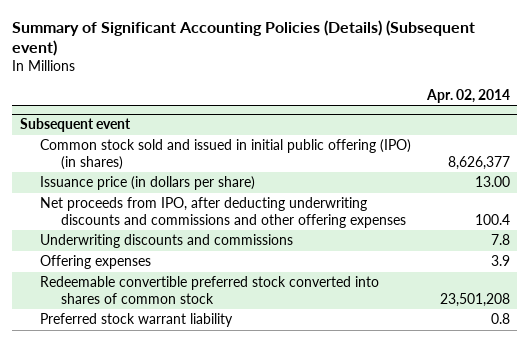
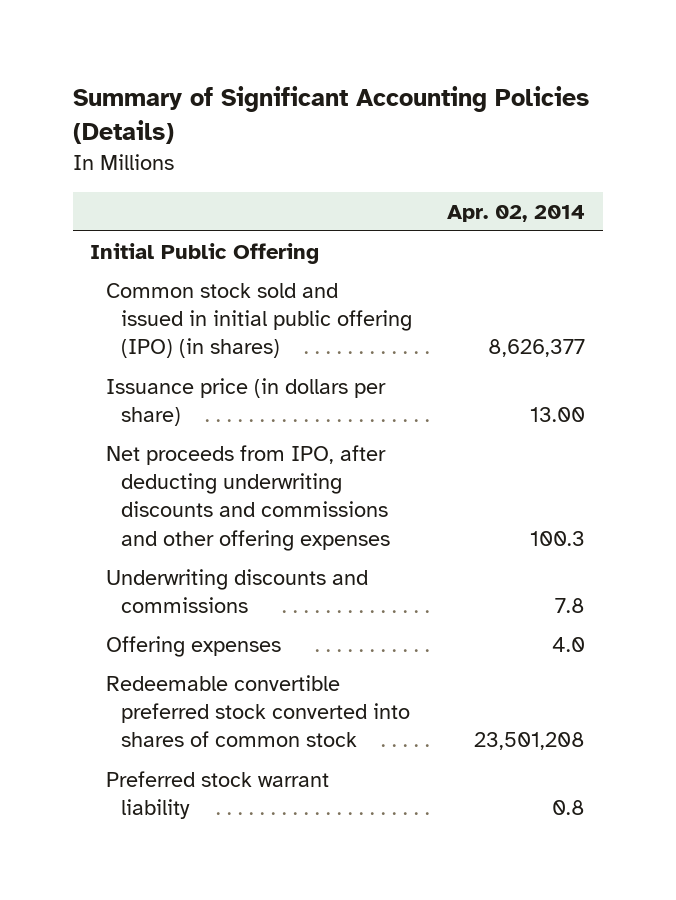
[11,19,475,57] Summary of Significant Accounting Policies (Details) (Subsequent event) -> [72,86,589,145] Summary of Significant Accounting Policies (Details)
[19,118,131,133] Subsequent event -> none
none -> [90,242,320,264] Initial Public Offering
[474,213,510,225] 100.4 -> [530,530,586,546] 100.3
[490,255,510,267] 3.9 -> [552,636,586,652] 4.0

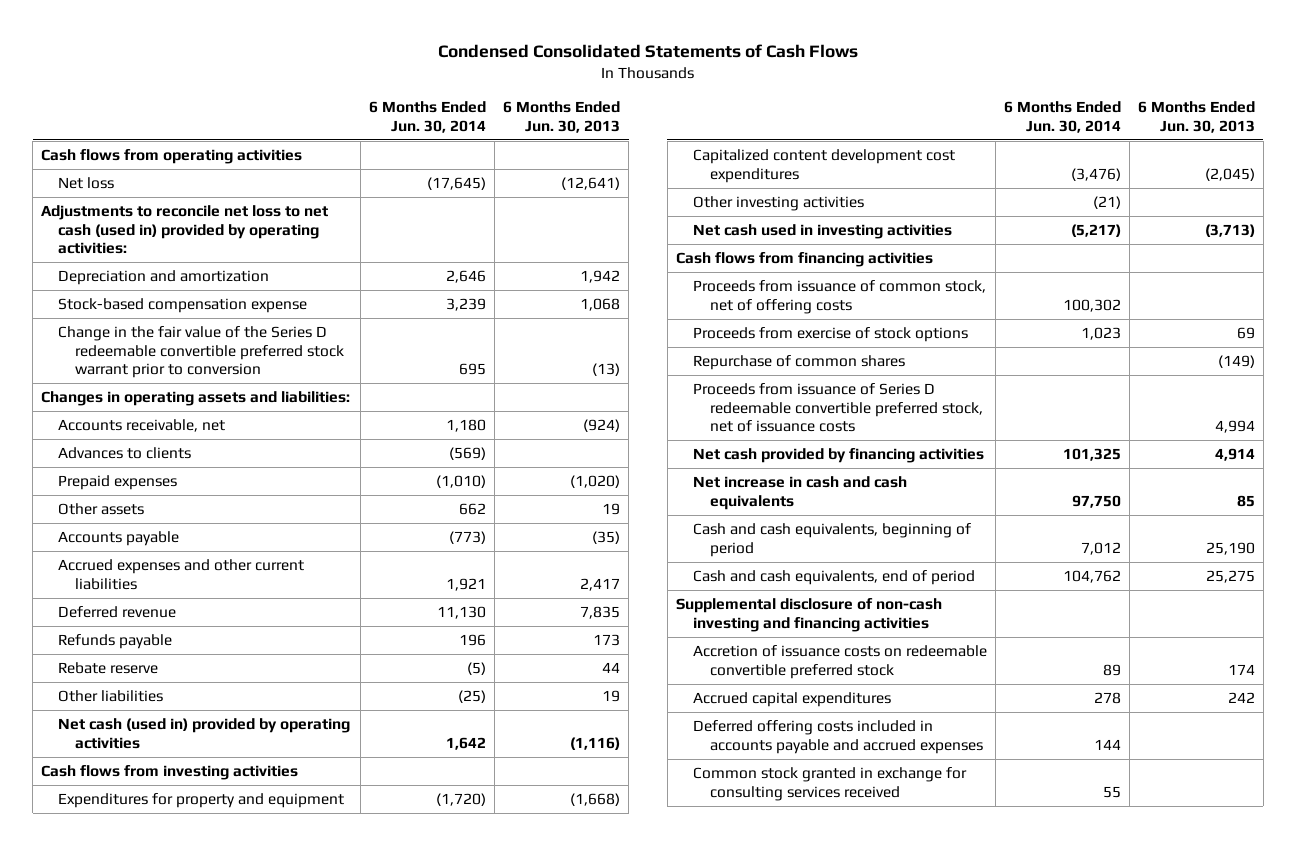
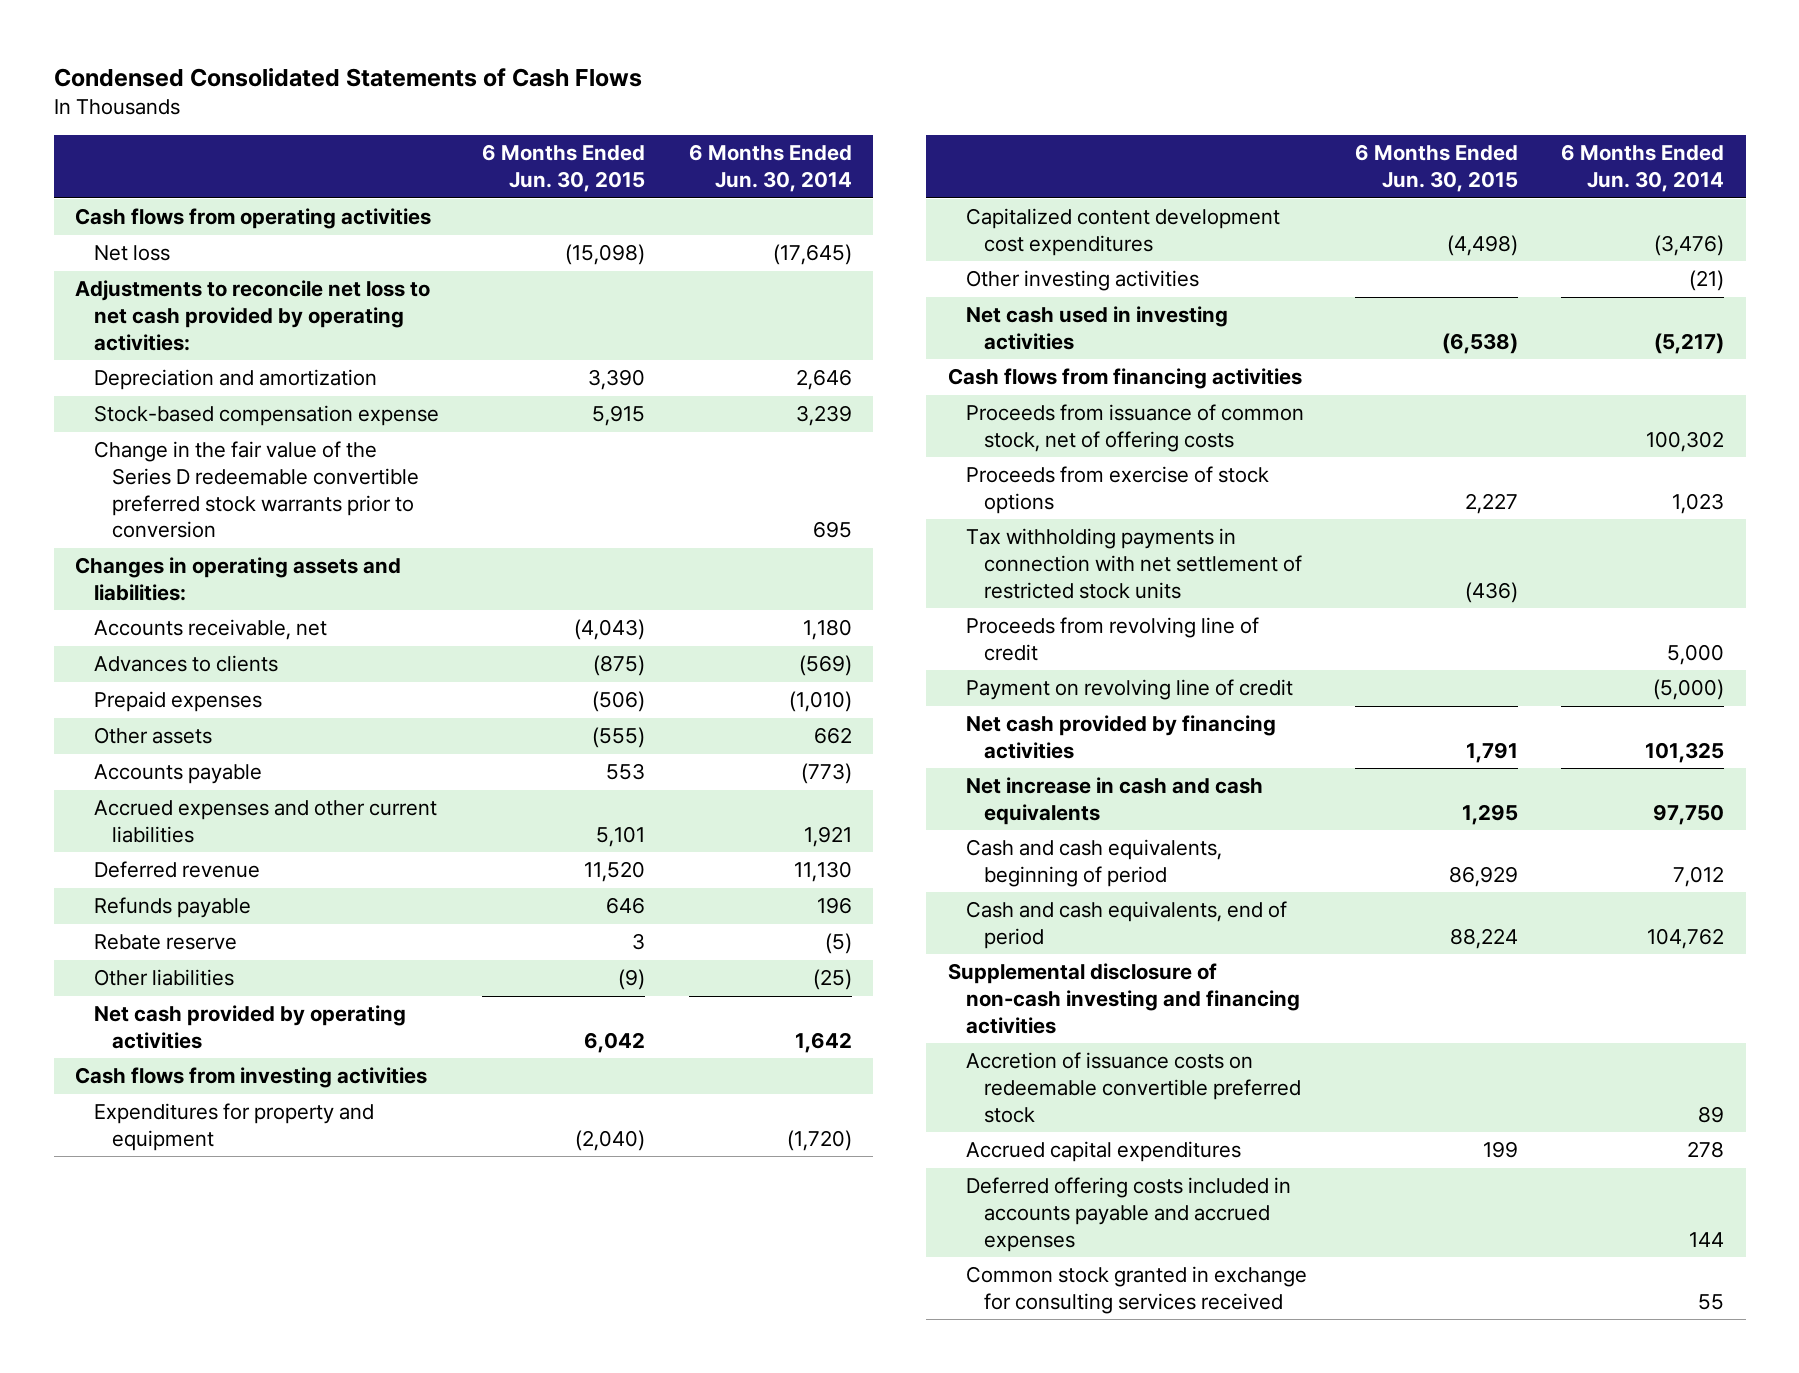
[503,101,621,133] 6 Months Ended Jun. 30, 2013 -> none
none -> [482,144,646,193] 6 Months Ended Jun. 30, 2015
[41,205,329,255] Adjustments to reconcile net loss to net cash (used in) provided by operating activities: -> [75,280,431,351] Adjustments to reconcile net loss to net cash provided by operating activities:
[58,326,345,379] Change in the fair value of the Series D redeemable convertible preferred stock warrant prior to conversion -> [93,441,420,539] Change in the fair value of the Series D redeemable convertible preferred stock warrants prior to conversion
[58,718,351,749] Net cash (used in) provided by operating activities -> [93,1005,406,1049] Net cash provided by operating activities
[692,355,905,371] Repurchase of common shares -> none
[692,383,983,433] Proceeds from issuance of Series D redeemable convertible preferred stock, net of issuance costs -> none
none -> [965,528,1303,599] Tax withholding payments in connection with net settlement of restricted stock units
none -> [965,617,1259,661] Proceeds from revolving line of credit
none -> [965,679,1293,701] Payment on revolving line of credit

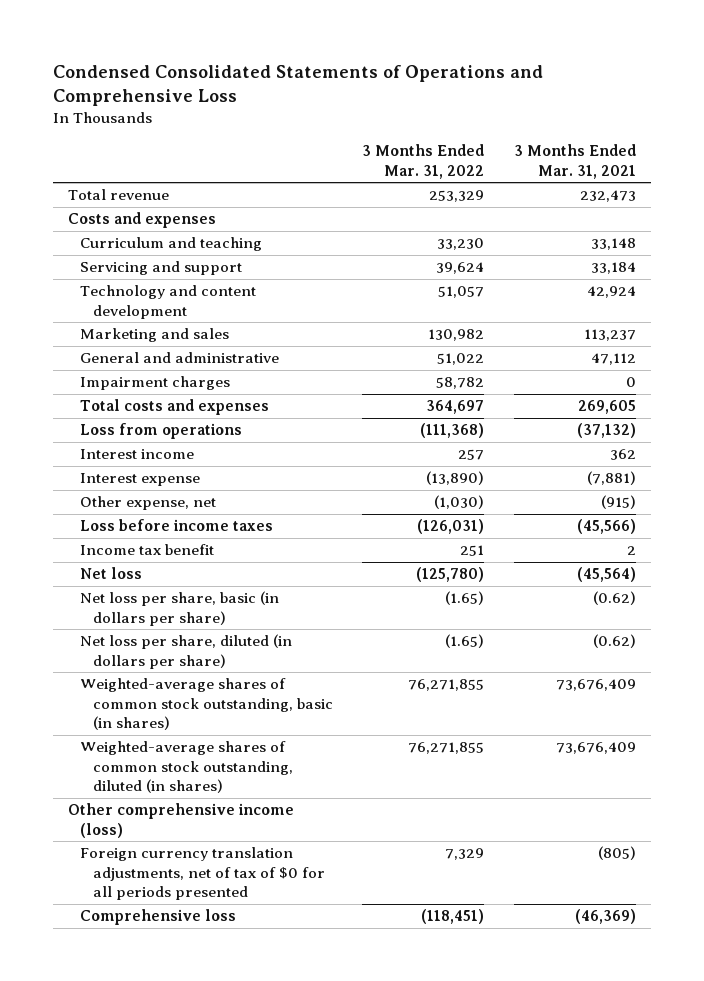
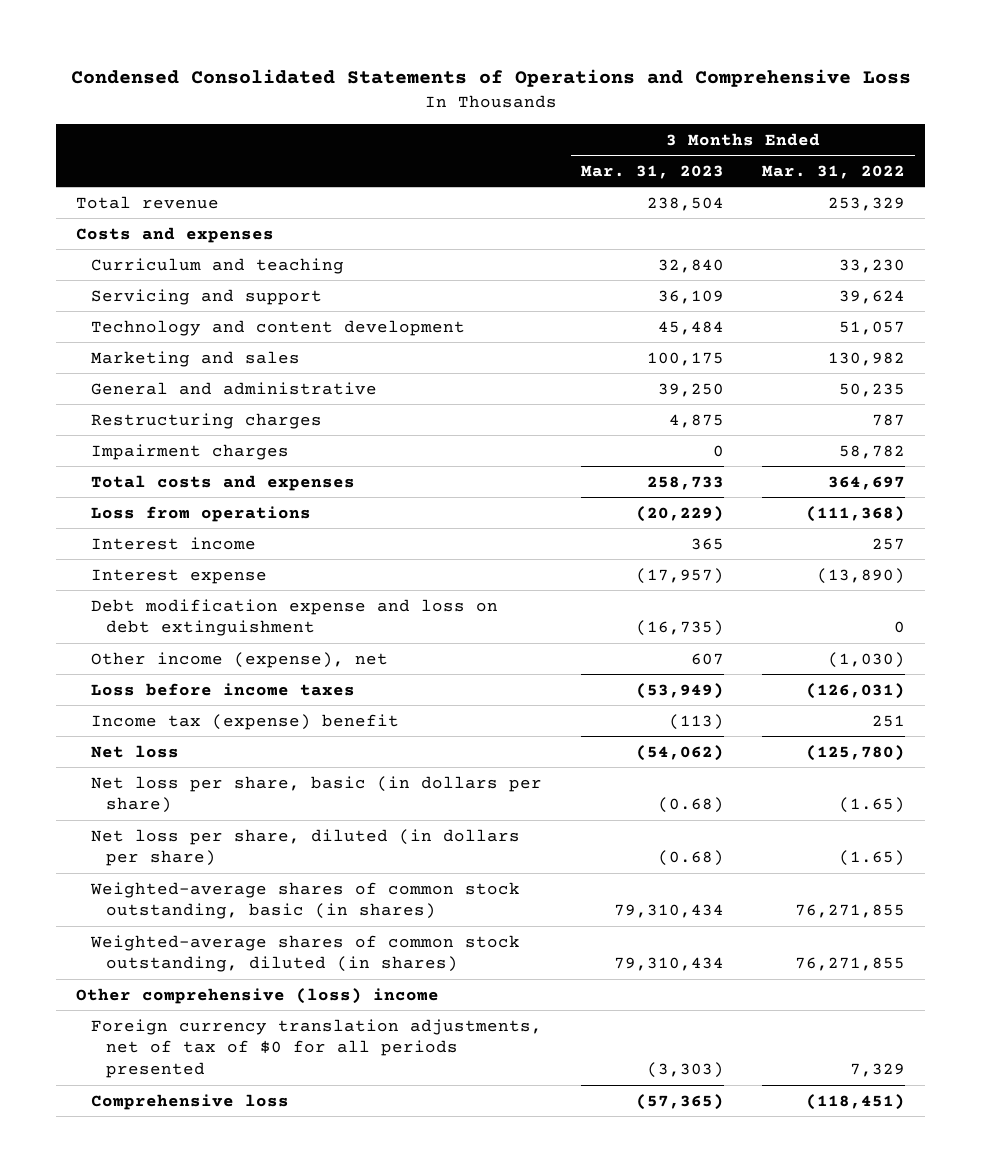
[513,144,636,179] 3 Months Ended Mar. 31, 2021 -> none
none -> [580,164,724,179] Mar. 31, 2023
[437,353,485,366] 51,022 -> [839,382,906,397] 50,235
none -> [90,412,322,429] Restructuring charges
none -> [90,598,498,637] Debt modification expense and loss on debt extinguishment
[80,496,217,511] Other expense, net -> [90,651,388,668] Other income (expense), net
[80,544,215,556] Income tax benefit -> [90,713,399,730] Income tax (expense) benefit
[68,803,295,838] Other comprehensive income (loss) -> [75,987,439,1004] Other comprehensive (loss) income

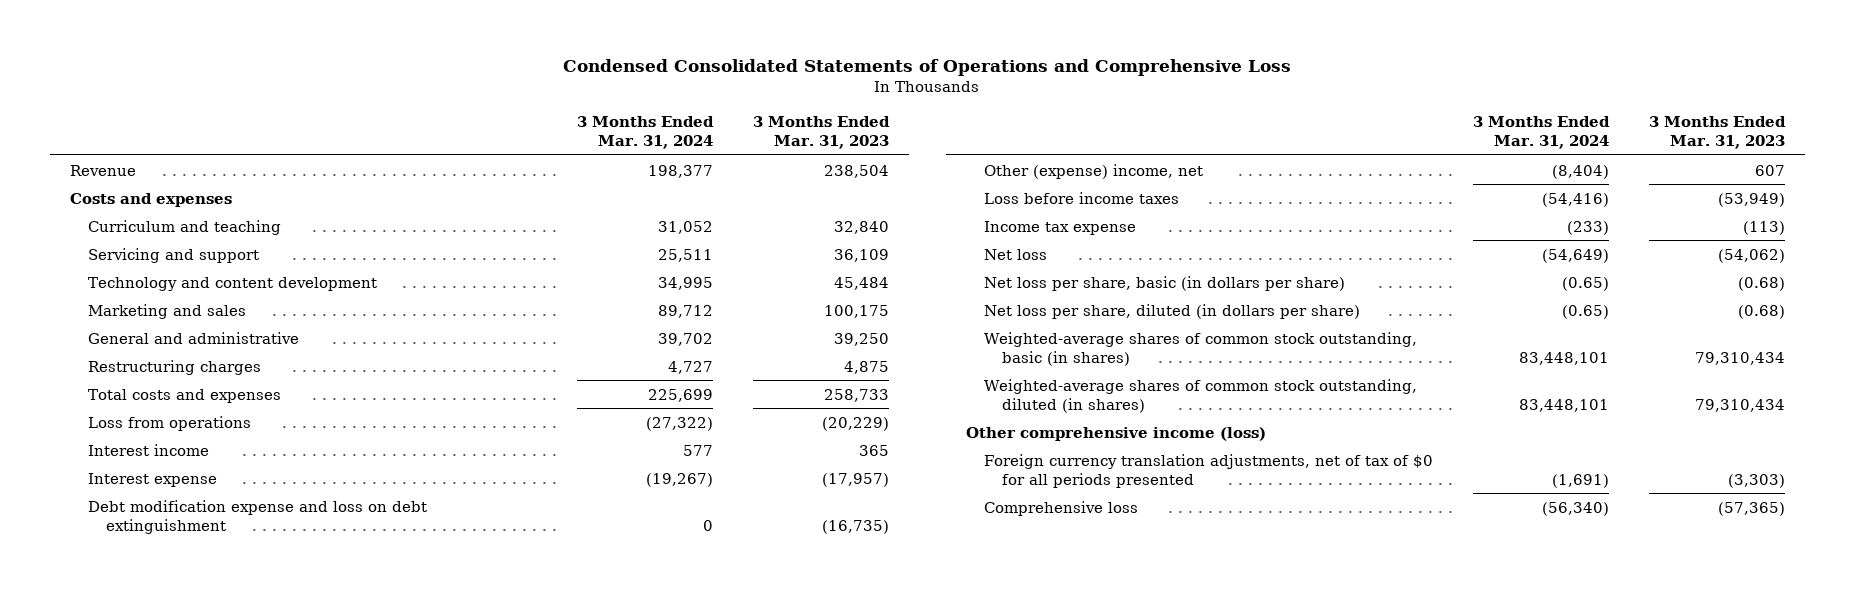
[762,164,906,179] Mar. 31, 2022 -> none
none -> [576,115,714,149] 3 Months Ended Mar. 31, 2024
[75,195,219,209] Total revenue -> [69,164,136,176] Revenue
[90,443,289,460] Impairment charges -> none
[90,651,388,668] Other income (expense), net -> [983,163,1203,179] Other (expense) income, net
[90,713,399,730] Income tax (expense) benefit -> [983,220,1136,235] Income tax expense
[75,987,439,1004] Other comprehensive (loss) income -> [965,426,1266,441] Other comprehensive income (loss)

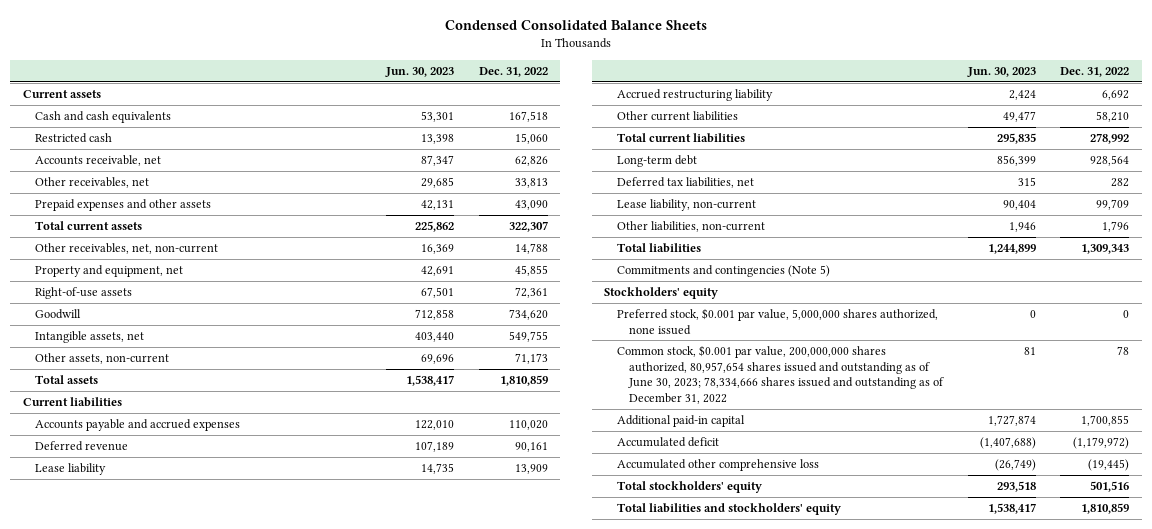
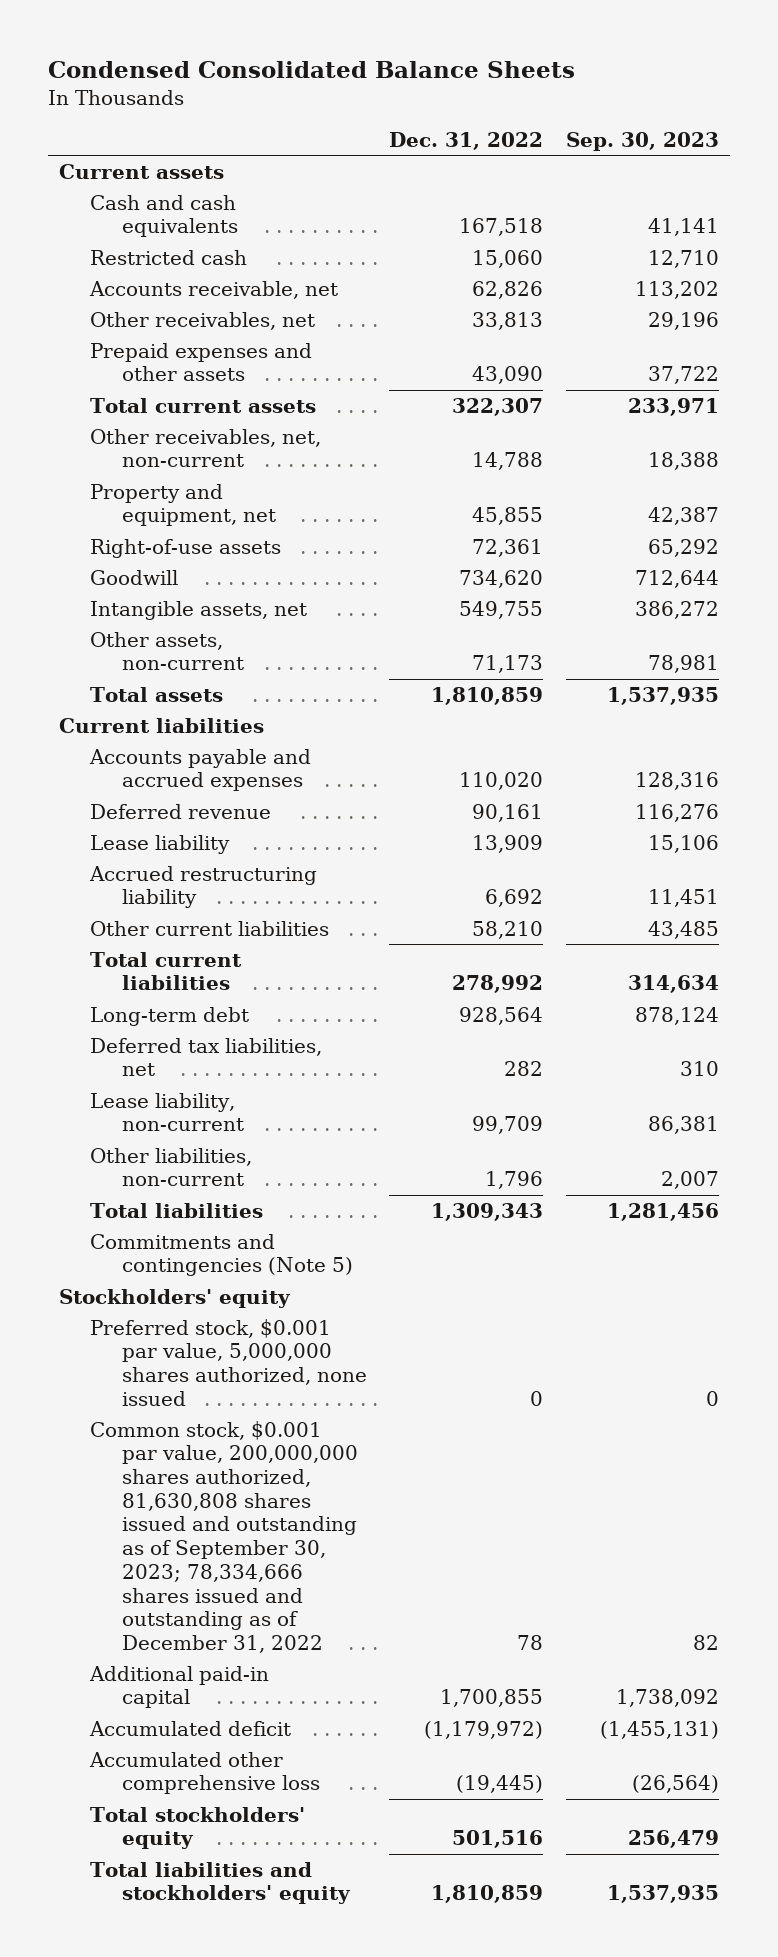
[385,66,455,77] Jun. 30, 2023 -> none
none -> [565,132,719,152] Sep. 30, 2023
[616,344,945,404] Common stock, $0.001 par value, 200,000,000 shares authorized, 80,957,654 shares issued and outstanding as of June 30, 2023; 78,334,666 shares issued and outstanding as of December 31, 2022 -> [90,1420,358,1653] Common stock, $0.001 par value, 200,000,000 shares authorized, 81,630,808 shares issued and outstanding as of September 30, 2023; 78,334,666 shares issued and outstanding as of December 31, 2022

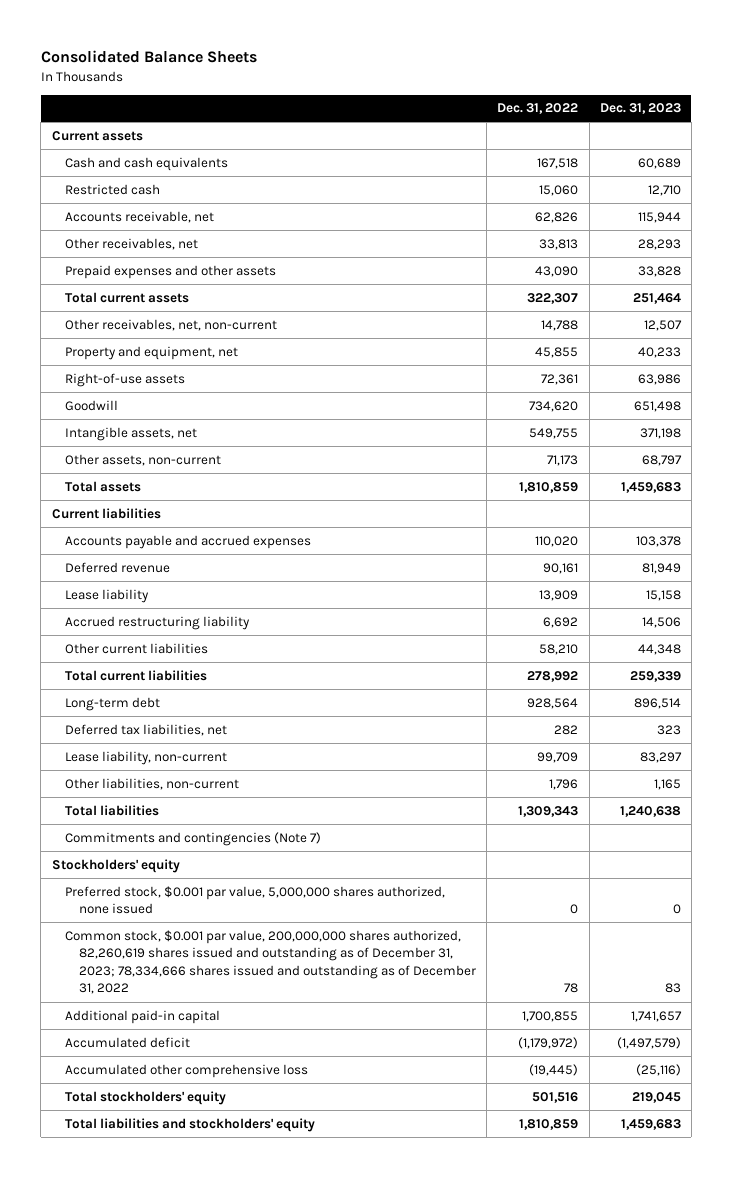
[47,61,575,79] Condensed Consolidated Balance Sheets -> [40,50,257,64] Consolidated Balance Sheets
[565,132,719,152] Sep. 30, 2023 -> none
none -> [599,103,681,115] Dec. 31, 2023
[90,1233,353,1277] Commitments and contingencies (Note 5) -> [65,831,322,846] Commitments and contingencies (Note 7)
[90,1420,358,1653] Common stock, $0.001 par value, 200,000,000 shares authorized, 81,630,808 shares issued and outstanding as of September 30, 2023; 78,334,666 shares issued and outstanding as of December 31, 2022 -> [65,929,477,995] Common stock, $0.001 par value, 200,000,000 shares authorized, 82,260,619 shares issued and outstanding as of December 31, 2023; 78,334,666 shares issued and outstanding as of December 31, 2022

